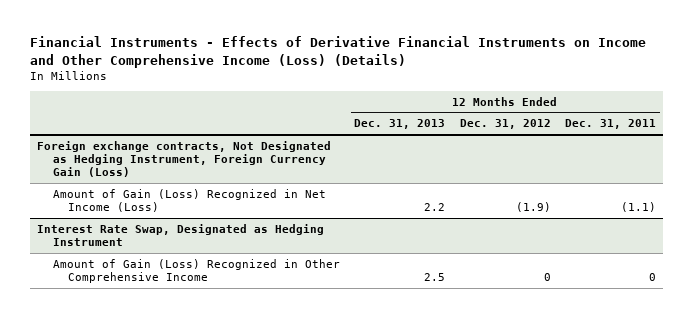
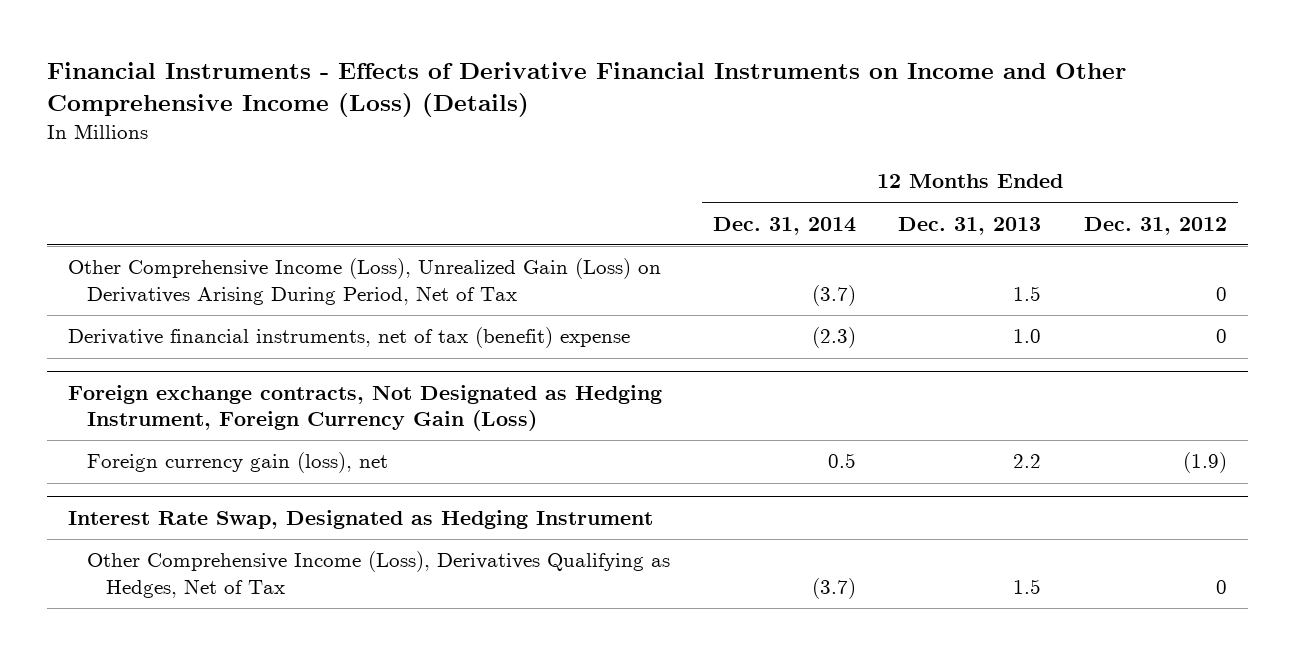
[565,119,657,130] Dec. 31, 2011 -> none
none -> [712,216,856,235] Dec. 31, 2014
none -> [68,258,662,305] Other Comprehensive Income (Loss), Unrealized Gain (Loss) on Derivatives Arising During Period, Net of Tax
none -> [68,327,631,349] Derivative financial instruments, net of tax (benefit) expense
[52,188,326,212] Amount of Gain (Loss) Recognized in Net Income (Loss) -> [87,452,389,474] Foreign currency gain (loss), net
[52,258,340,283] Amount of Gain (Loss) Recognized in Other Comprehensive Income -> [87,551,671,598] Other Comprehensive Income (Loss), Derivatives Qualifying as Hedges, Net of Tax
[424,272,446,281] 2.5 -> [1013,578,1042,594] 1.5

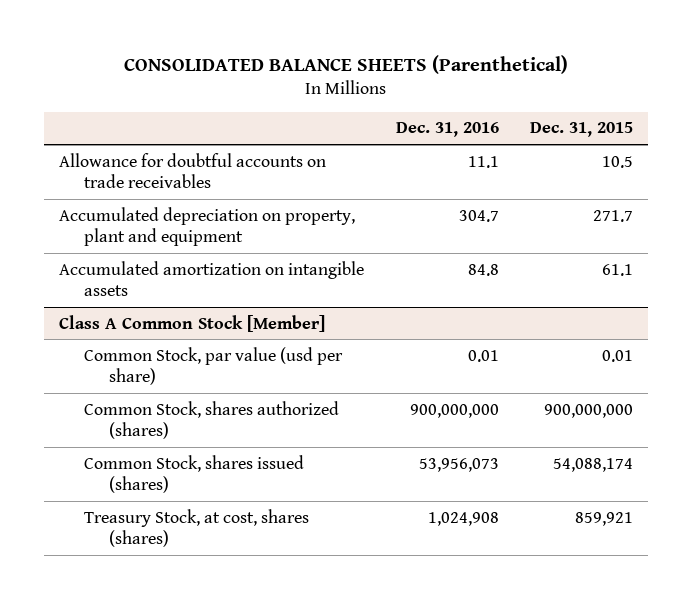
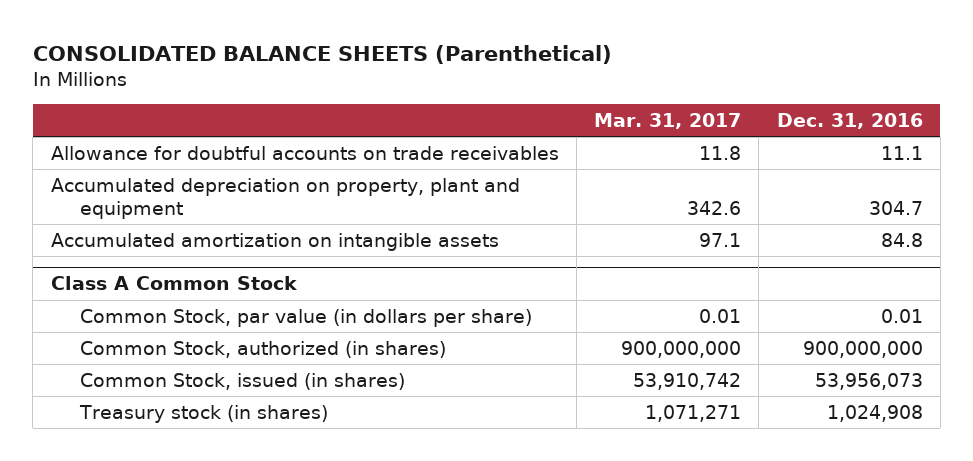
[529,122,633,138] Dec. 31, 2015 -> none
none -> [594,112,742,129] Mar. 31, 2017
[59,314,326,332] Class A Common Stock [Member] -> [50,276,297,291] Class A Common Stock
[84,346,344,386] Common Stock, par value (usd per share) -> [79,308,532,327] Common Stock, par value (in dollars per share)
[84,400,340,440] Common Stock, shares authorized (shares) -> [79,340,446,358] Common Stock, authorized (in shares)
[84,454,305,494] Common Stock, shares issued (shares) -> [79,372,405,390] Common Stock, issued (in shares)
[84,508,310,548] Treasury Stock, at cost, shares (shares) -> [78,404,328,423] Treasury stock (in shares)

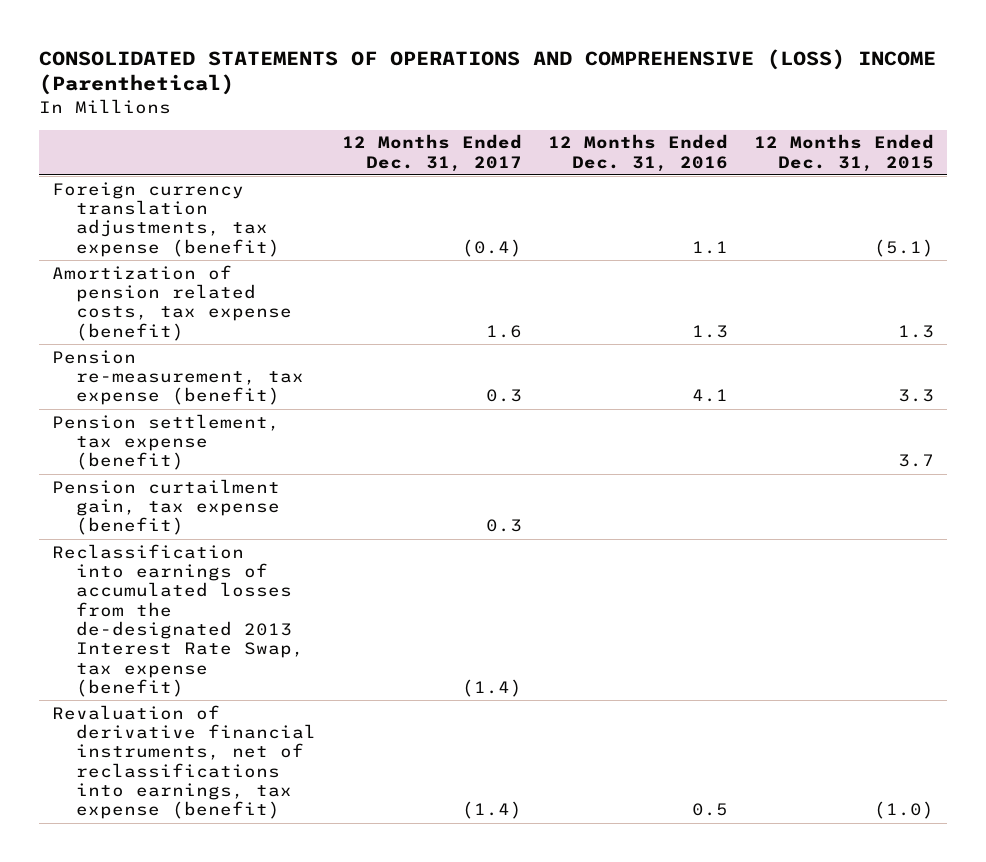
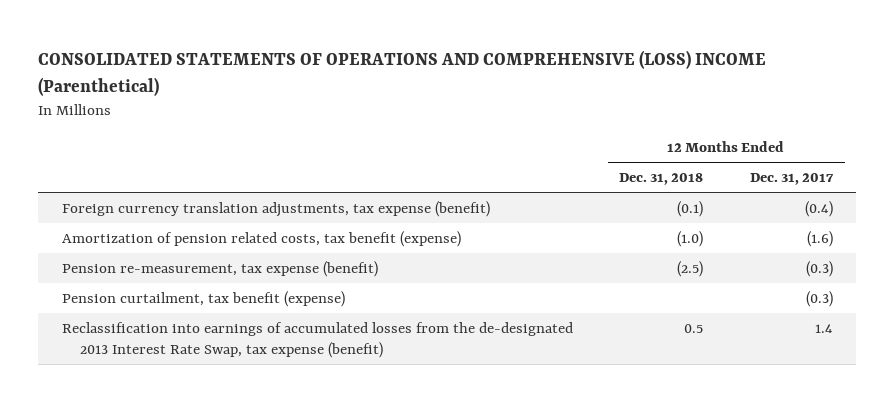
[547,134,728,172] 12 Months Ended Dec. 31, 2016 -> none
[753,134,934,172] 12 Months Ended Dec. 31, 2015 -> none
none -> [619,173,704,186] Dec. 31, 2018
[51,413,280,471] Pension settlement, tax expense (benefit) -> none
[51,704,316,820] Revaluation of derivative financial instruments, net of reclassifications into earnings, tax expense (benefit) -> none
[51,264,292,341] Amortization of pension related costs, tax expense (benefit) -> [61,231,461,248] Amortization of pension related costs, tax benefit (expense)
[485,324,522,338] 1.6 -> [806,231,833,248] (1.6)
[485,389,522,403] 0.3 -> [805,261,833,278] (0.3)
[51,478,280,536] Pension curtailment gain, tax expense (benefit) -> [61,291,345,308] Pension curtailment, tax benefit (expense)
[485,519,522,533] 0.3 -> [805,291,833,308] (0.3)
[461,679,522,698] (1.4) -> [814,324,833,334] 1.4

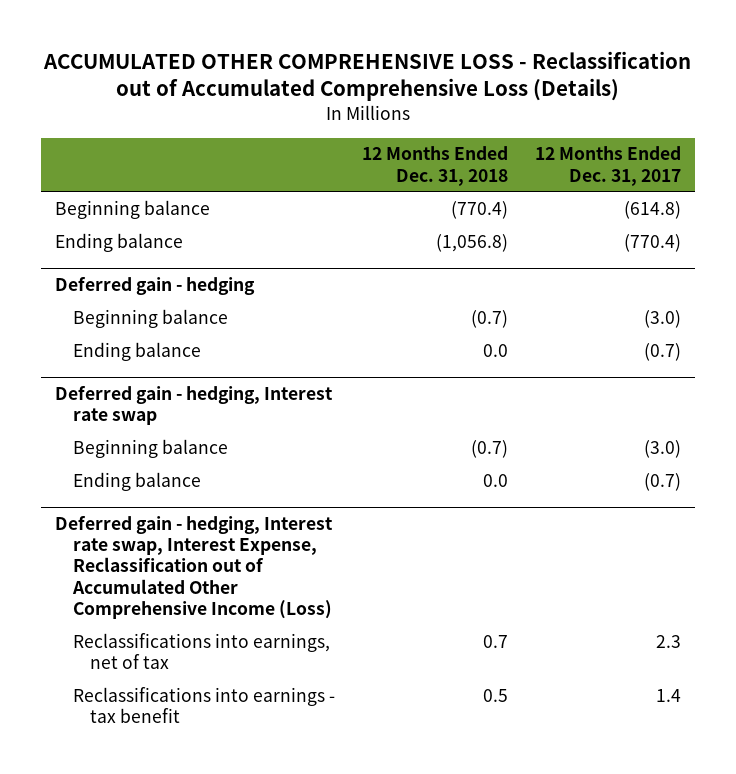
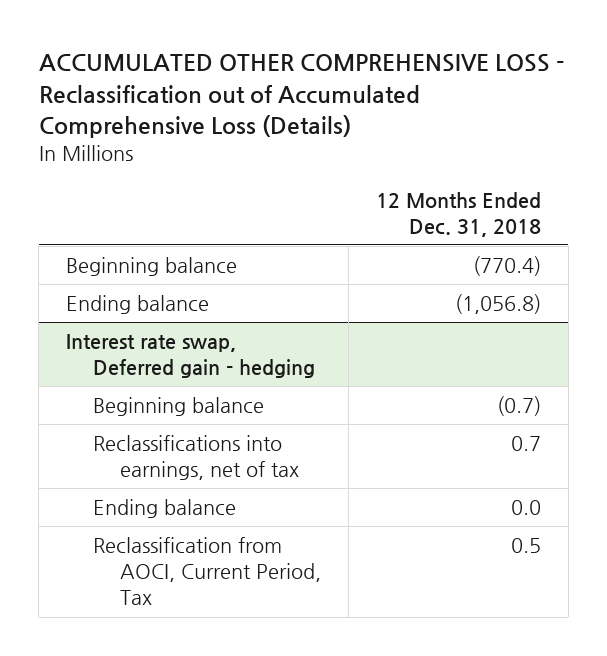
[534,146,681,186] 12 Months Ended Dec. 31, 2017 -> none
[55,276,256,296] Deferred gain - hedging -> none
[72,308,228,328] Beginning balance -> none
[72,341,201,361] Ending balance -> none
[55,385,334,426] Deferred gain - hedging, Interest rate swap -> [66,334,316,379] Interest rate swap, Deferred gain - hedging
[72,471,201,491] Ending balance -> none
[55,515,334,619] Deferred gain - hedging, Interest rate swap, Interest Expense, Reclassification out of Accumulated Other Comprehensive Income (Loss) -> none
none -> [93,499,237,519] Ending balance
[72,686,335,723] Reclassifications into earnings - tax benefit -> [93,537,321,606] Reclassification from AOCI, Current Period, Tax

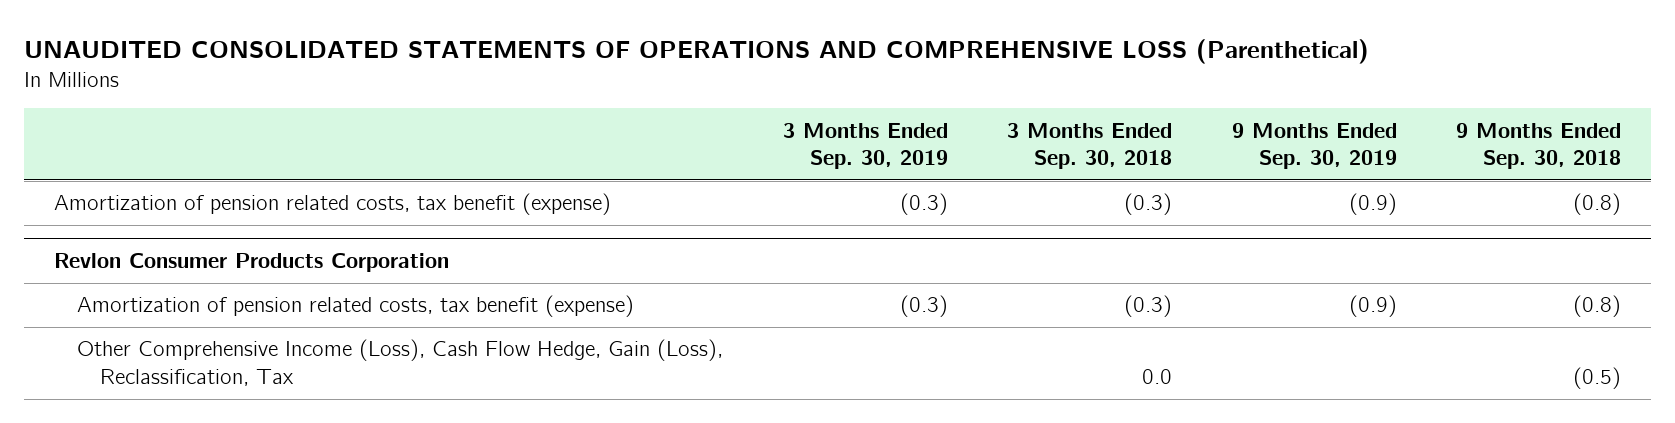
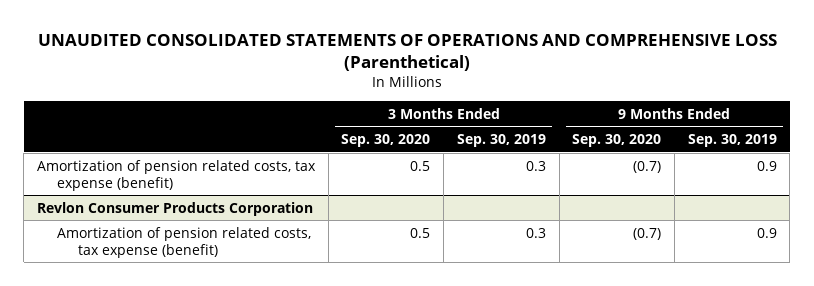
[1007,122,1173,170] 3 Months Ended Sep. 30, 2018 -> none
[1456,122,1622,170] 9 Months Ended Sep. 30, 2018 -> none
none -> [341,134,431,148] Sep. 30, 2020
none -> [572,134,662,148] Sep. 30, 2020
[54,193,612,216] Amortization of pension related costs, tax benefit (expense) -> [37,159,317,191] Amortization of pension related costs, tax expense (benefit)
[899,193,948,216] (0.3) -> [525,160,546,171] 0.3
[1348,193,1397,216] (0.9) -> [756,160,777,171] 0.9
[77,339,724,387] Other Comprehensive Income (Loss), Cash Flow Hedge, Gain (Loss), Reclassification, Tax -> none
[77,295,635,318] Amortization of pension related costs, tax benefit (expense) -> [57,226,312,258] Amortization of pension related costs, tax expense (benefit)
[899,295,948,318] (0.3) -> [525,227,546,238] 0.3
[1348,295,1397,318] (0.9) -> [756,227,777,238] 0.9

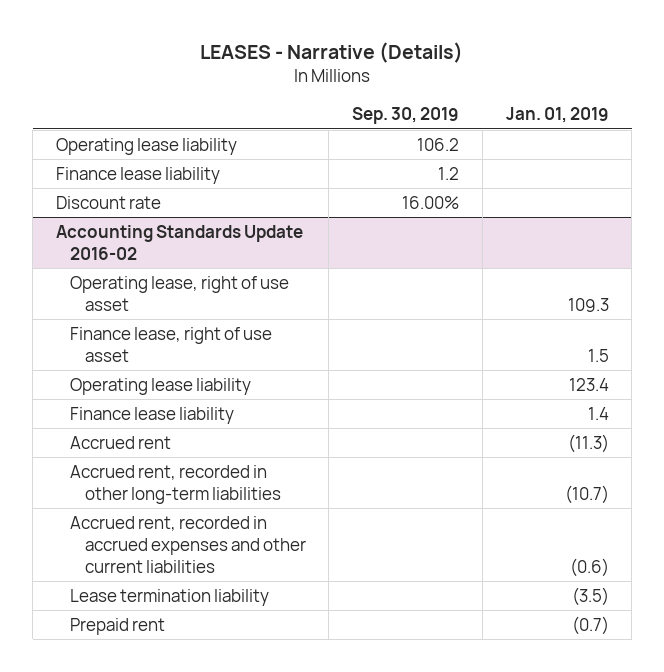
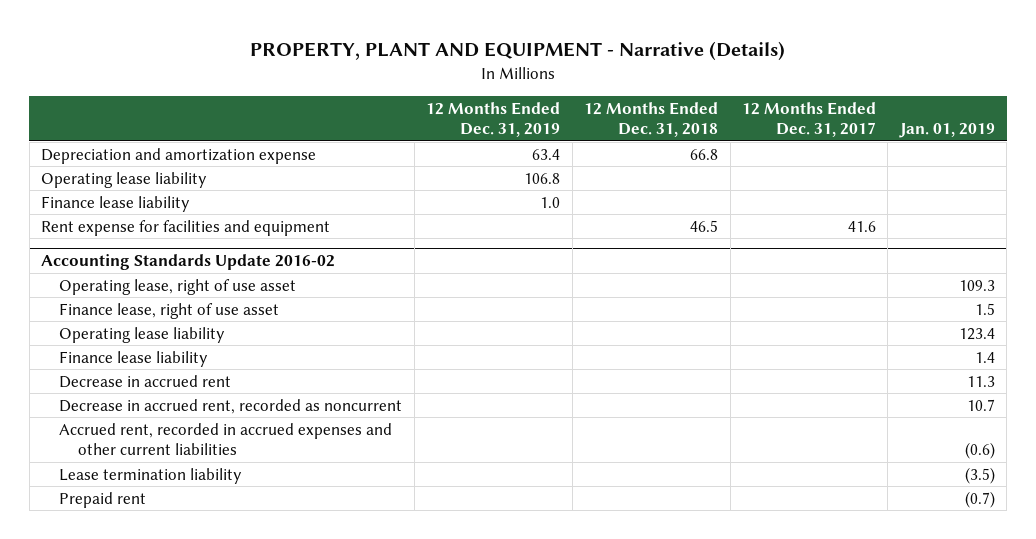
[200,42,464,64] LEASES - Narrative (Details) -> [249,40,785,61] PROPERTY, PLANT AND EQUIPMENT - Narrative (Details)
[352,107,460,125] Sep. 30, 2019 -> none
none -> [426,102,561,138] 12 Months Ended Dec. 31, 2019
none -> [584,102,719,138] 12 Months Ended Dec. 31, 2018
none -> [742,102,877,138] 12 Months Ended Dec. 31, 2017
none -> [41,147,317,164] Depreciation and amortization expense
[55,195,161,209] Discount rate -> none
none -> [41,219,331,236] Rent expense for facilities and equipment
[70,435,172,449] Accrued rent -> [59,374,232,388] Decrease in accrued rent
[567,433,609,453] (11.3) -> [966,375,995,387] 11.3
[70,464,281,504] Accrued rent, recorded in other long-term liabilities -> [59,398,403,414] Decrease in accrued rent, recorded as noncurrent
[564,484,609,504] (10.7) -> [966,398,995,411] 10.7

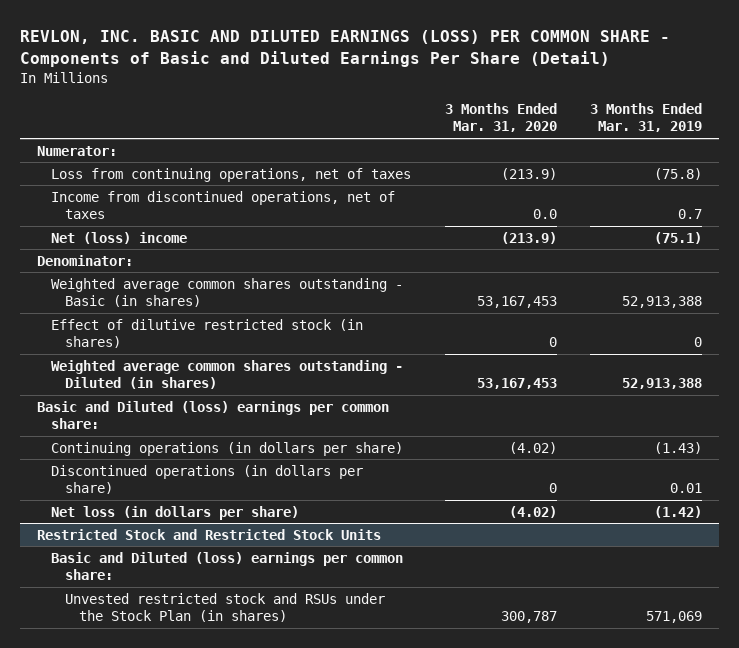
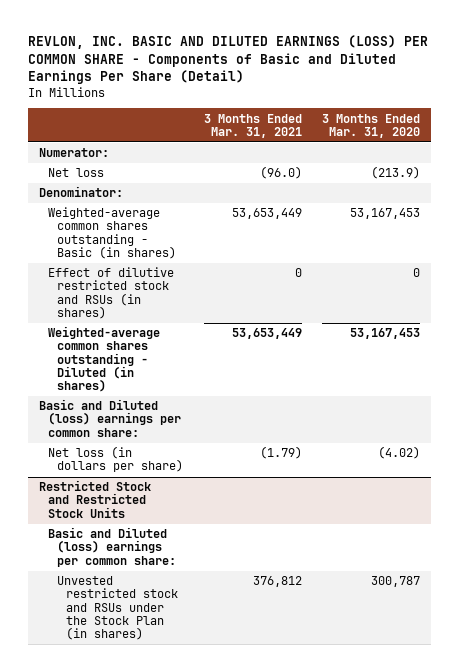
[590,102,703,133] 3 Months Ended Mar. 31, 2019 -> none
none -> [203,113,302,138] 3 Months Ended Mar. 31, 2021
[51,167,412,182] Loss from continuing operations, net of taxes -> none
[51,190,396,220] Income from discontinued operations, net of taxes -> none
[51,231,188,244] Net (loss) income -> [47,168,104,178] Net loss
[51,277,404,308] Weighted average common shares outstanding - Basic (in shares) -> [47,207,176,259] Weighted-average common shares outstanding - Basic (in shares)
[51,318,364,349] Effect of dilutive restricted stock (in shares) -> [47,267,174,319] Effect of dilutive restricted stock and RSUs (in shares)
[51,359,404,390] Weighted average common shares outstanding - Diluted (in shares) -> [47,326,160,392] Weighted-average common shares outstanding - Diluted (in shares)
[51,441,404,456] Continuing operations (in dollars per share) -> none
[51,464,364,495] Discontinued operations (in dollars per share) -> none

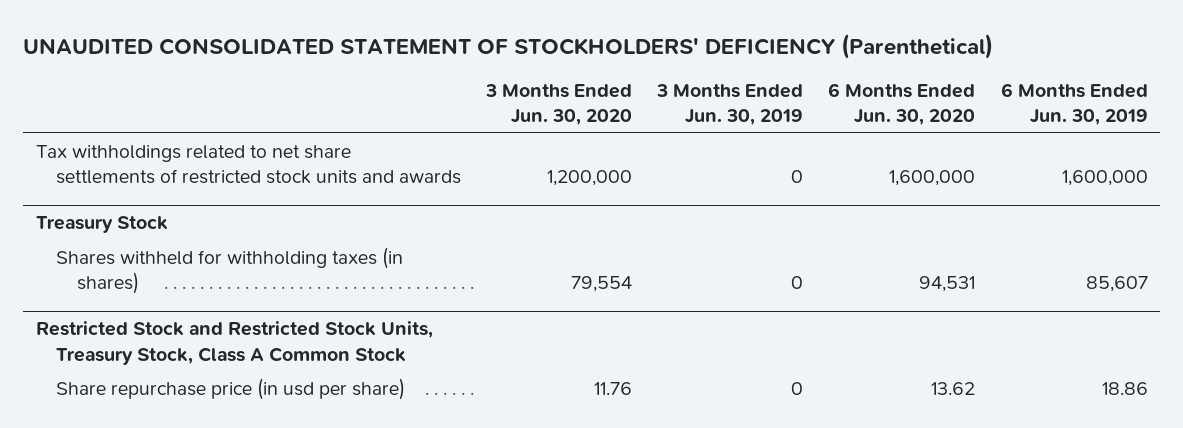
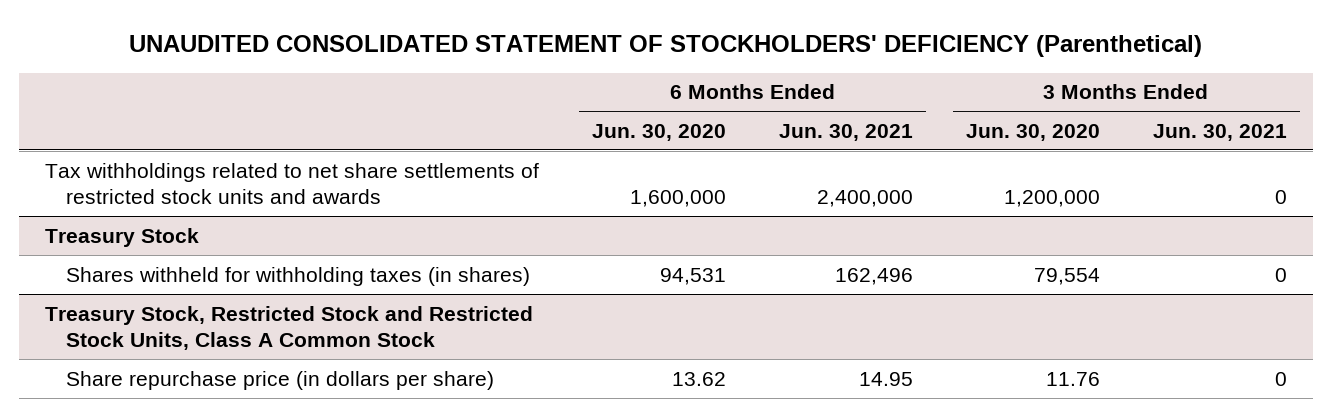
[656,84,804,126] 3 Months Ended Jun. 30, 2019 -> none
[1000,83,1148,126] 6 Months Ended Jun. 30, 2019 -> none
none -> [779,123,914,141] Jun. 30, 2021
none -> [1152,123,1287,141] Jun. 30, 2021
[35,321,433,365] Restricted Stock and Restricted Stock Units, Treasury Stock, Class A Common Stock -> [45,305,534,351] Treasury Stock, Restricted Stock and Restricted Stock Units, Class A Common Stock
[56,377,406,400] Share repurchase price (in usd per share) -> [65,370,494,390] Share repurchase price (in dollars per share)

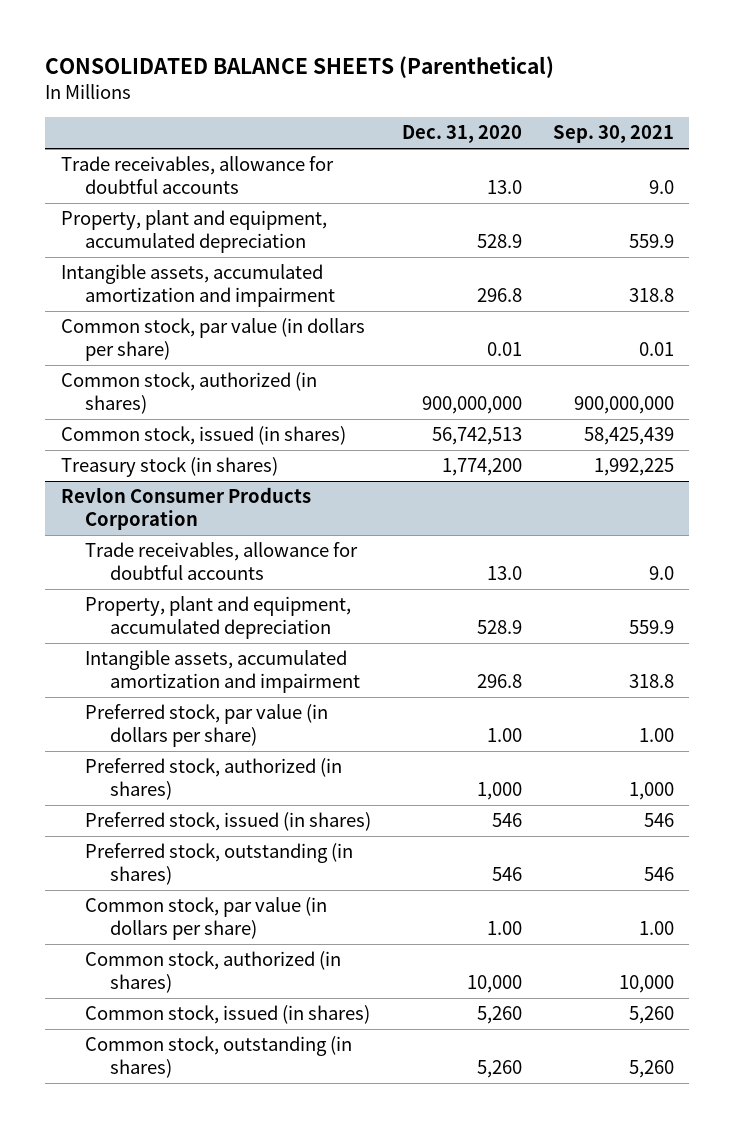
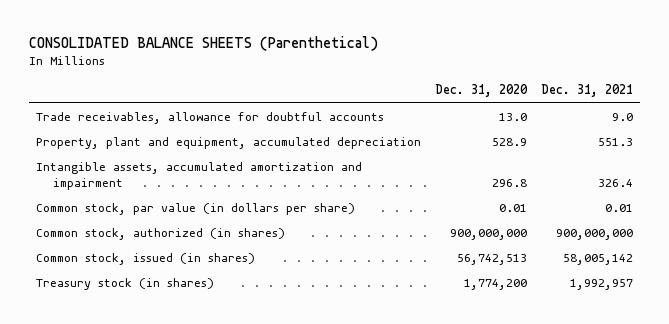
[552,125,674,144] Sep. 30, 2021 -> none
none -> [540,84,633,98] Dec. 31, 2021
[60,487,311,531] Revlon Consumer Products Corporation -> none
[85,542,359,581] Trade receivables, allowance for doubtful accounts -> none
[85,596,352,640] Property, plant and equipment, accumulated depreciation -> none
[85,650,360,694] Intangible assets, accumulated amortization and impairment -> none
[85,704,329,748] Preferred stock, par value (in dollars per share) -> none
[85,758,343,801] Preferred stock, authorized (in shares) -> none
[85,812,372,832] Preferred stock, issued (in shares) -> none
[85,843,354,886] Preferred stock, outstanding (in shares) -> none
[85,897,328,941] Common stock, par value (in dollars per share) -> none
[85,951,342,994] Common stock, authorized (in shares) -> none
[85,1005,371,1025] Common stock, issued (in shares) -> none
[85,1036,353,1079] Common stock, outstanding (in shares) -> none

